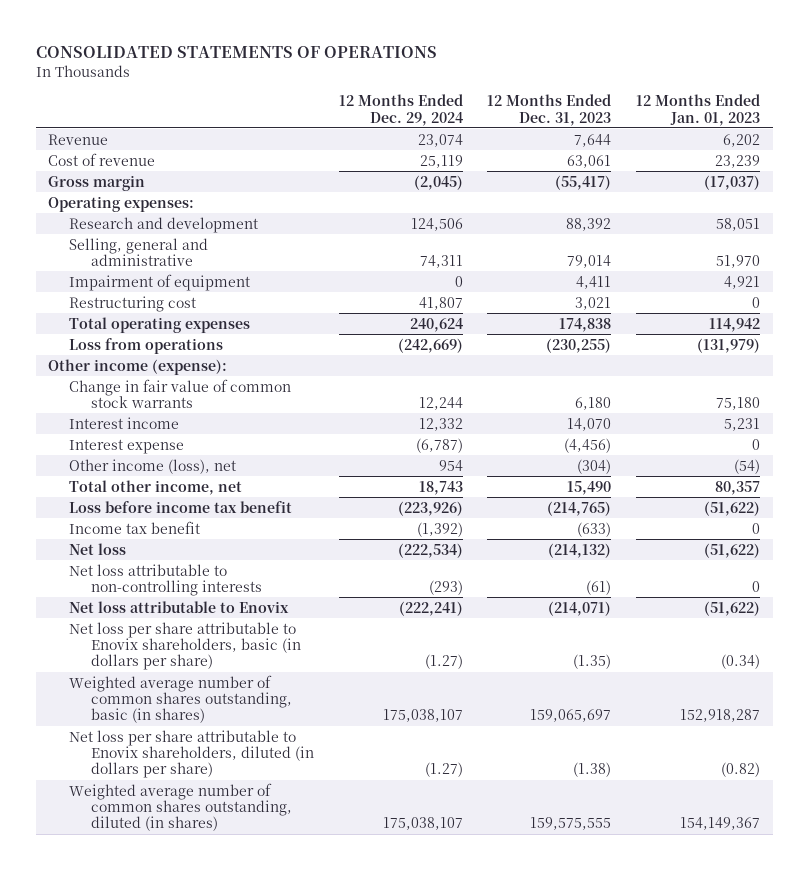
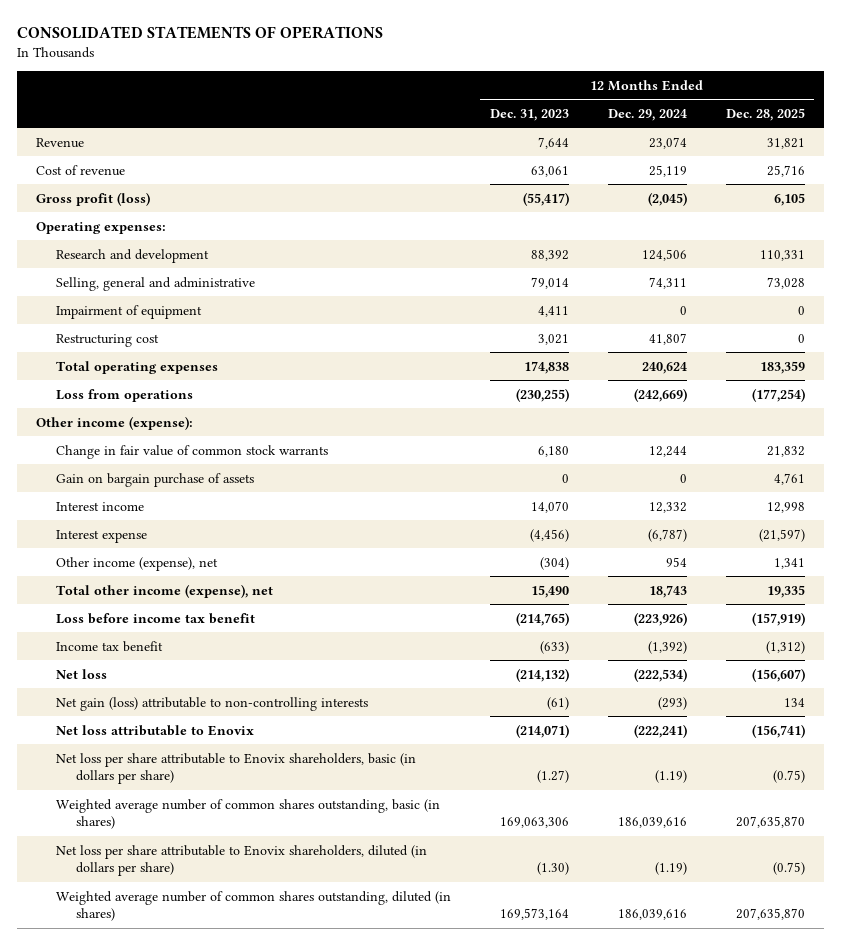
[636,94,761,126] 12 Months Ended Jan. 01, 2023 -> none
none -> [725,107,805,121] Dec. 28, 2025
[48,174,146,191] Gross margin -> [36,191,151,206] Gross profit (loss)
none -> [56,472,255,487] Gain on bargain purchase of assets
[69,458,237,474] Other income (loss), net -> [56,556,219,571] Other income (expense), net
[69,479,243,495] Total other income, net -> [56,583,274,598] Total other income (expense), net
[69,563,262,596] Net loss attributable to non-controlling interests -> [56,696,369,711] Net gain (loss) attributable to non-controlling interests
[424,654,463,670] (1.27) -> [654,770,687,784] (1.19)
[573,654,612,670] (1.35) -> [536,770,569,784] (1.27)
[382,709,463,723] 175,038,107 -> [617,817,687,829] 186,039,616
[530,709,612,723] 159,065,697 -> [499,817,569,829] 169,063,306
[424,762,463,778] (1.27) -> [654,862,687,876] (1.19)
[573,762,612,778] (1.38) -> [536,862,569,876] (1.30)
[382,817,463,831] 175,038,107 -> [617,909,687,921] 186,039,616
[530,817,612,831] 159,575,555 -> [499,908,569,921] 169,573,164

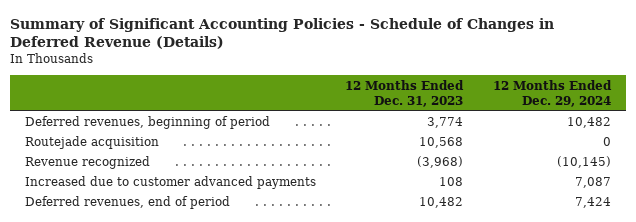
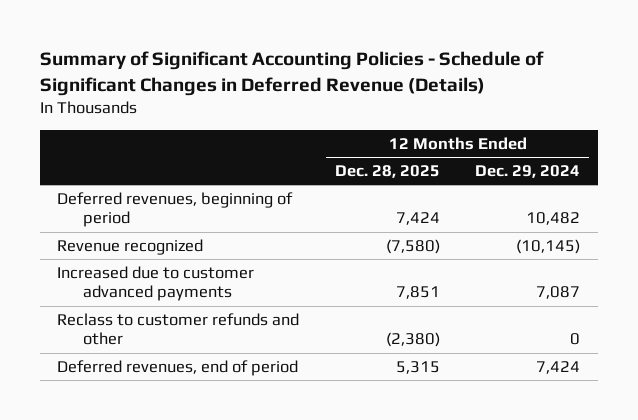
[9,17,554,50] Summary of Significant Accounting Policies - Schedule of Changes in Deferred Revenue (Details) -> [39,51,544,96] Summary of Significant Accounting Policies - Schedule of Significant Changes in Deferred Revenue (Details)
[345,79,465,107] 12 Months Ended Dec. 31, 2023 -> none
none -> [334,165,440,179] Dec. 28, 2025
[24,136,159,150] Routejade acquisition -> none
none -> [57,313,300,346] Reclass to customer refunds and other

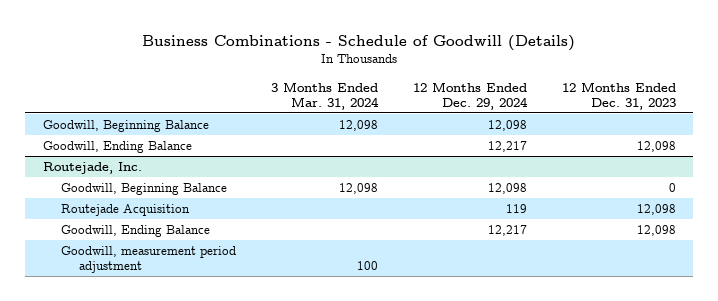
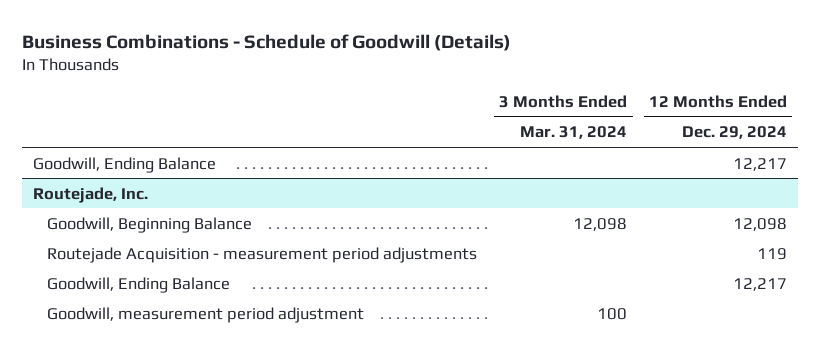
[561,81,676,111] 12 Months Ended Dec. 31, 2023 -> none
[42,119,209,132] Goodwill, Beginning Balance -> none
[60,203,190,216] Routejade Acquisition -> [47,246,478,263] Routejade Acquisition - measurement period adjustments

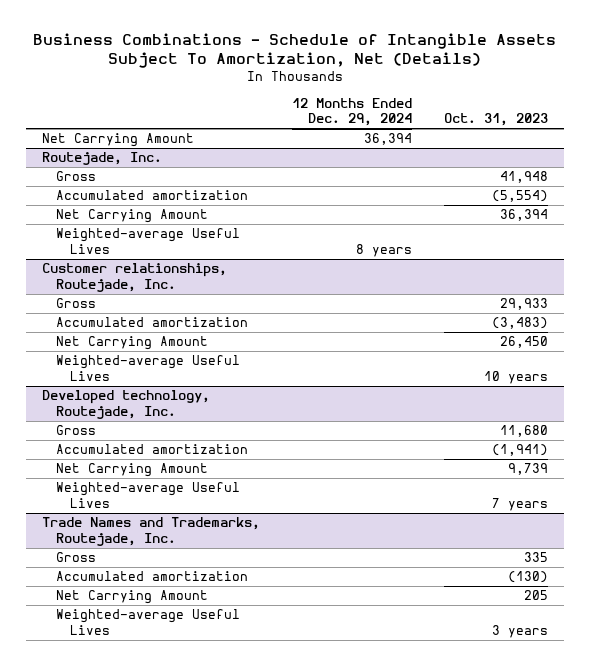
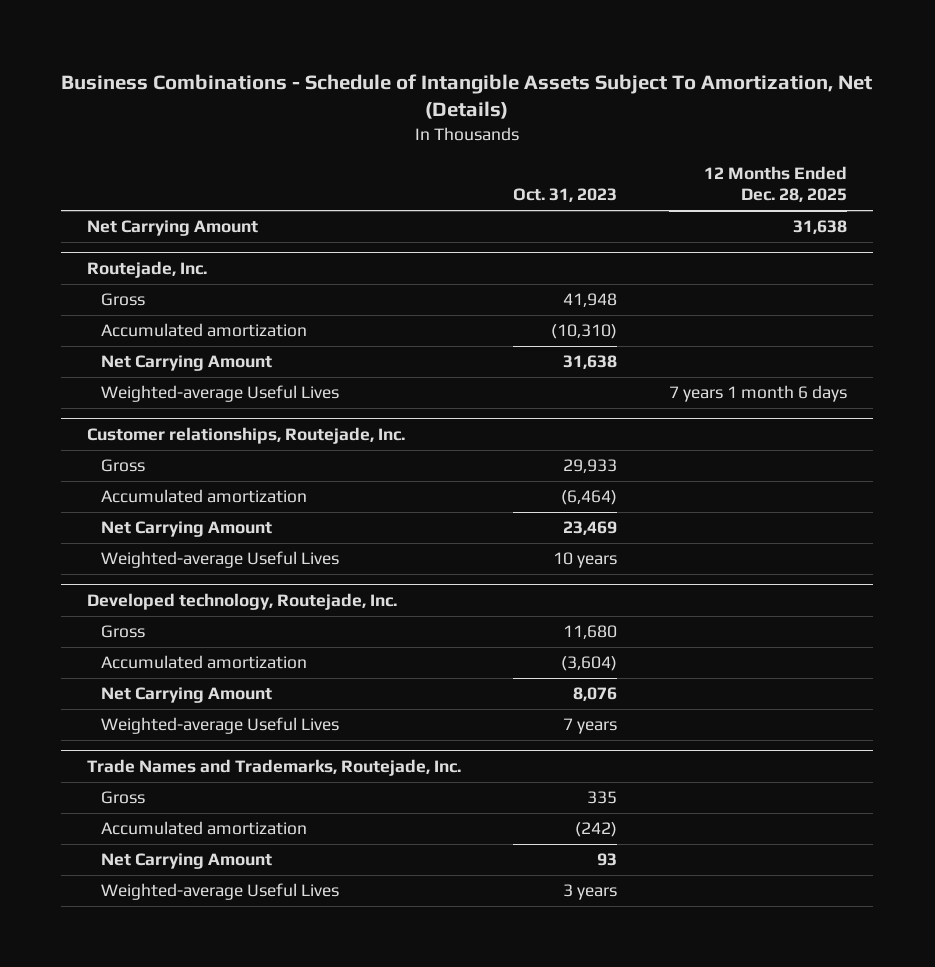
[291,97,412,127] 12 Months Ended Dec. 29, 2024 -> none
none -> [704,165,848,203] 12 Months Ended Dec. 28, 2025
[492,190,549,203] (5,554) -> [551,324,618,340] (10,310)
[500,209,549,222] 36,394 -> [563,355,618,370] 31,638
[492,317,549,330] (3,483) -> [561,490,618,506] (6,464)
[500,336,549,349] 26,450 -> [563,521,618,536] 23,469
[492,444,549,457] (1,941) -> [561,656,618,672] (3,604)
[508,463,549,476] 9,739 -> [573,687,618,702] 8,076
[508,571,549,584] (130) -> [575,822,618,838] (242)
[524,590,549,601] 205 -> [597,853,618,867] 93

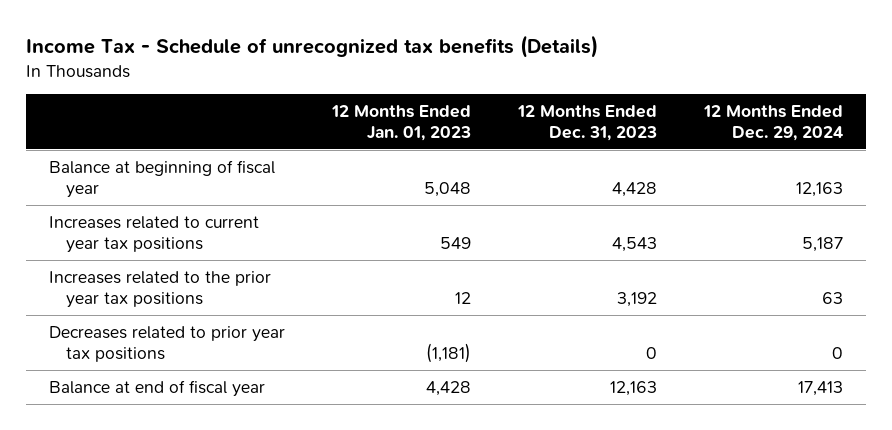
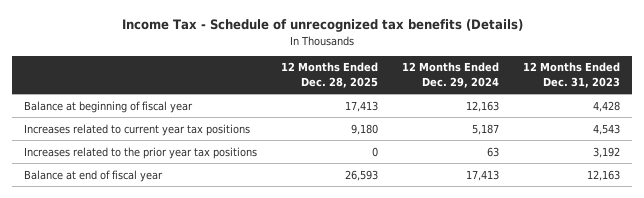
[331,104,472,141] 12 Months Ended Jan. 01, 2023 -> none
none -> [281,62,379,88] 12 Months Ended Dec. 28, 2025
[49,325,286,362] Decreases related to prior year tax positions -> none

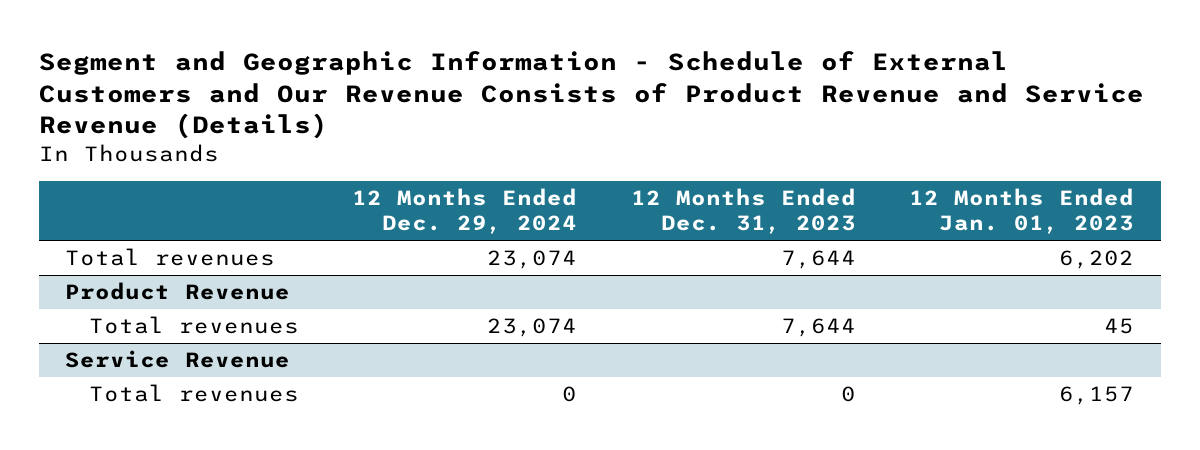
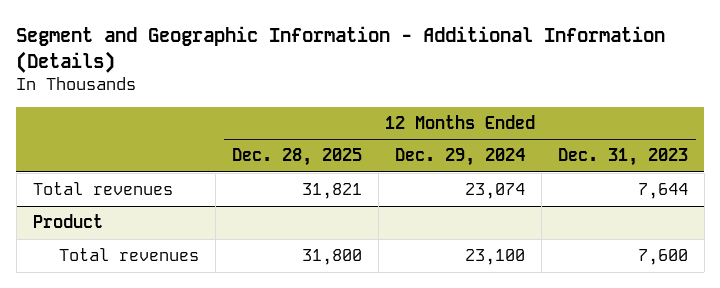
[38,51,1144,140] Segment and Geographic Information - Schedule of External Customers and Our Revenue Consists of Product Revenue and Service Revenue (Details) -> [16,25,666,73] Segment and Geographic Information - Additional Information (Details)
[909,188,1135,235] 12 Months Ended Jan. 01, 2023 -> none
none -> [231,148,362,167] Dec. 28, 2025
[65,350,291,369] Service Revenue -> none
[88,384,299,403] Total revenues -> none
[65,282,291,301] Product Revenue -> [32,214,103,229] Product
[487,318,578,338] 23,074 -> [464,249,525,266] 23,100
[780,318,856,338] 7,644 -> [637,249,688,266] 7,600

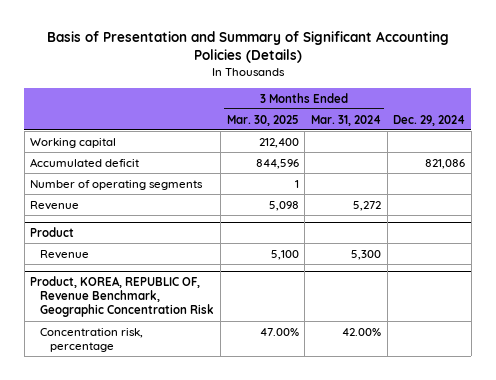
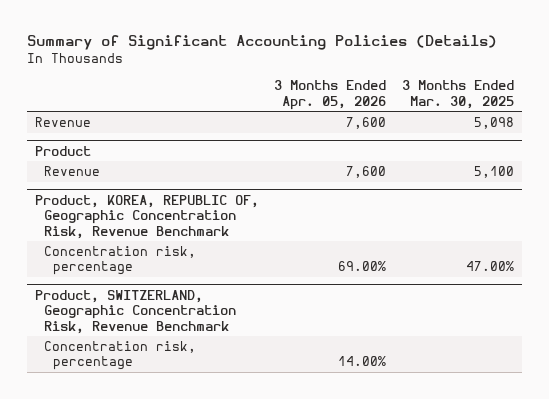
[46,31,449,64] Basis of Presentation and Summary of Significant Accounting Policies (Details) -> [26,35,497,51] Summary of Significant Accounting Policies (Details)
[310,114,381,126] Mar. 31, 2024 -> none
[393,114,466,126] Dec. 29, 2024 -> none
none -> [274,80,387,110] 3 Months Ended Apr. 05, 2026
[30,137,117,148] Working capital -> none
[30,157,140,167] Accumulated deficit -> none
[30,179,204,190] Number of operating segments -> none
[30,275,215,318] Product, KOREA, REPUBLIC OF, Revenue Benchmark, Geographic Concentration Risk -> [34,194,259,239] Product, KOREA, REPUBLIC OF, Geographic Concentration Risk, Revenue Benchmark
none -> [34,289,236,334] Product, SWITZERLAND, Geographic Concentration Risk, Revenue Benchmark
none -> [43,340,196,371] Concentration risk, percentage

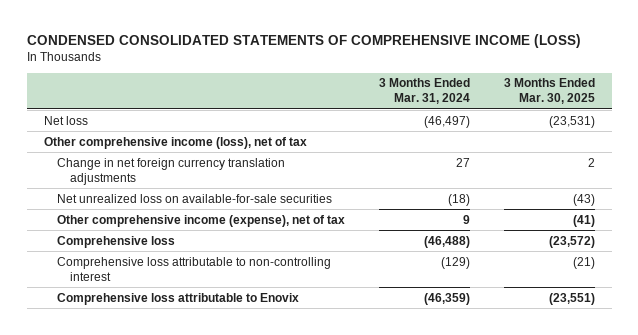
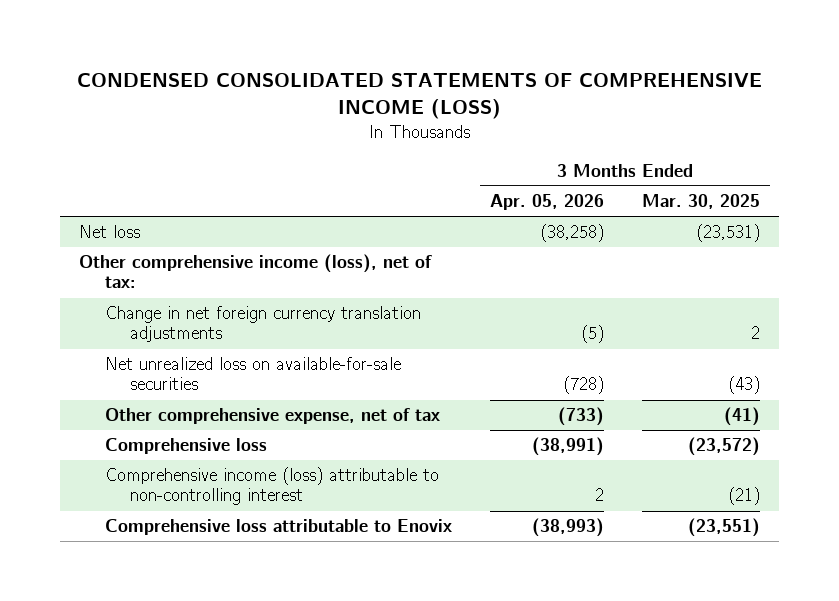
[378,78,470,105] 3 Months Ended Mar. 31, 2024 -> none
none -> [489,194,604,211] Apr. 05, 2026
[43,136,307,149] Other comprehensive income (loss), net of tax -> [79,254,433,289] Other comprehensive income (loss), net of tax:
[56,214,345,227] Other comprehensive income (expense), net of tax -> [104,408,440,425] Other comprehensive expense, net of tax
[56,256,331,281] Comprehensive loss attributable to non-controlling interest -> [104,467,439,506] Comprehensive income (loss) attributable to non-controlling interest

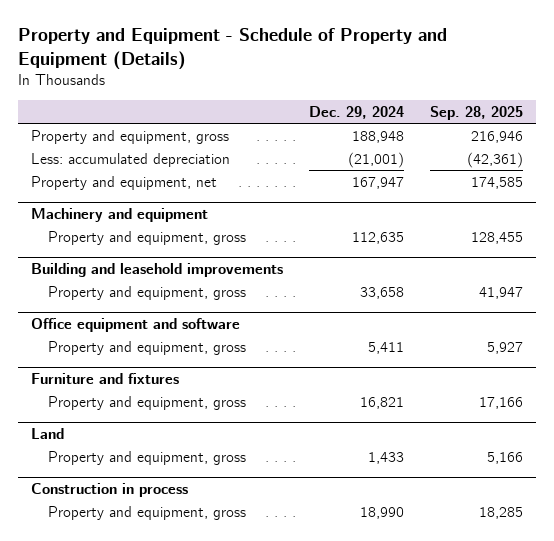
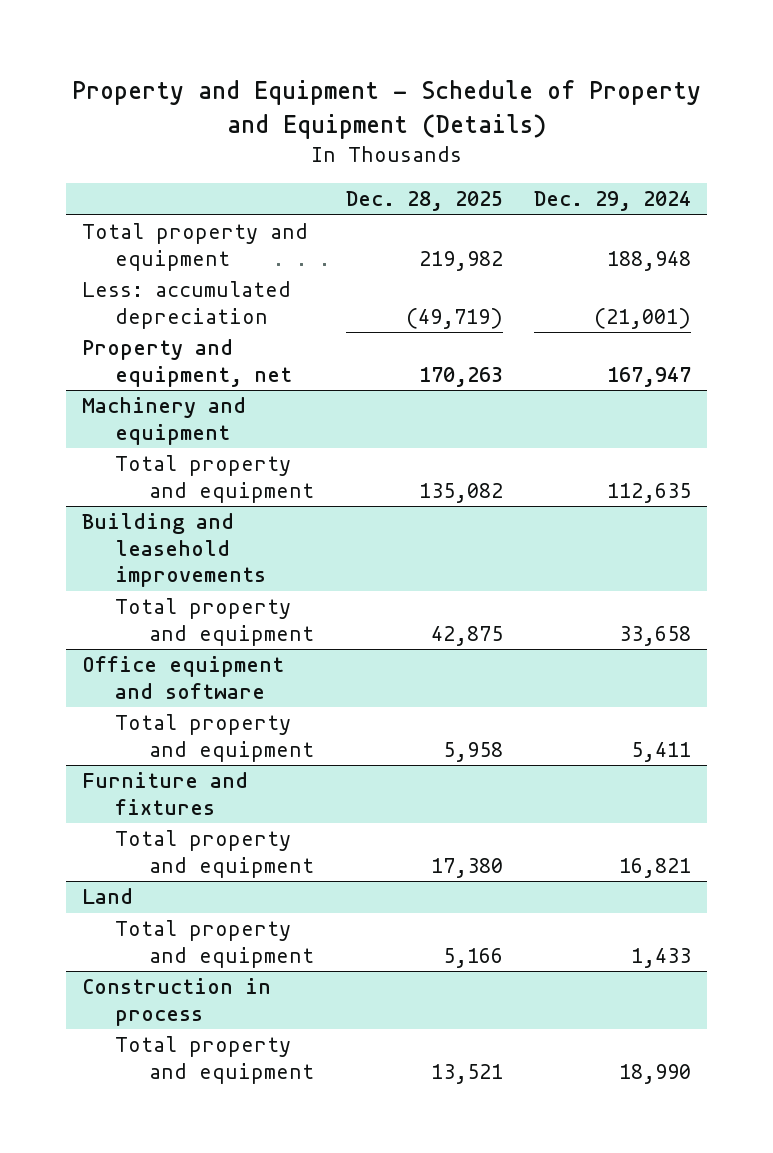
[429,105,523,120] Sep. 28, 2025 -> none
none -> [345,191,503,212] Dec. 28, 2025
[30,129,229,144] Property and equipment, gross -> [82,223,309,271] Total property and equipment
[48,230,247,245] Property and equipment, gross -> [115,455,314,503] Total property and equipment
[48,285,247,300] Property and equipment, gross -> [115,598,314,646] Total property and equipment
[48,340,247,355] Property and equipment, gross -> [115,714,314,762] Total property and equipment
[48,395,247,410] Property and equipment, gross -> [115,830,314,878] Total property and equipment
[48,450,247,465] Property and equipment, gross -> [115,920,314,968] Total property and equipment
[48,505,247,520] Property and equipment, gross -> [115,1036,314,1084] Total property and equipment

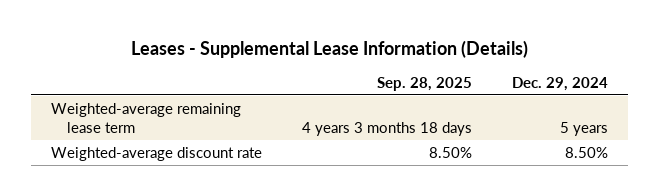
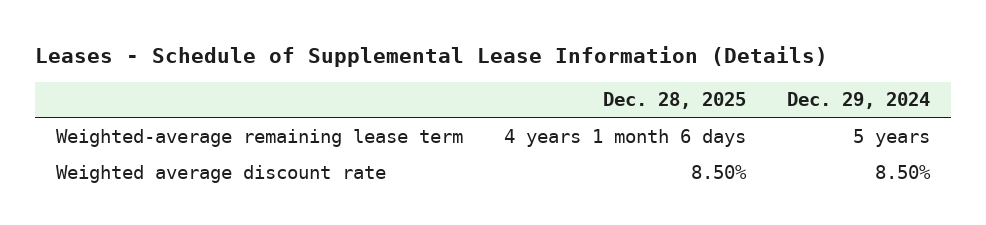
[130,39,528,58] Leases - Supplemental Lease Information (Details) -> [34,46,828,68] Leases - Schedule of Supplemental Lease Information (Details)
[377,76,473,91] Sep. 28, 2025 -> none
none -> [603,92,747,110] Dec. 28, 2025
[51,146,263,161] Weighted-average discount rate -> [55,164,386,183] Weighted average discount rate

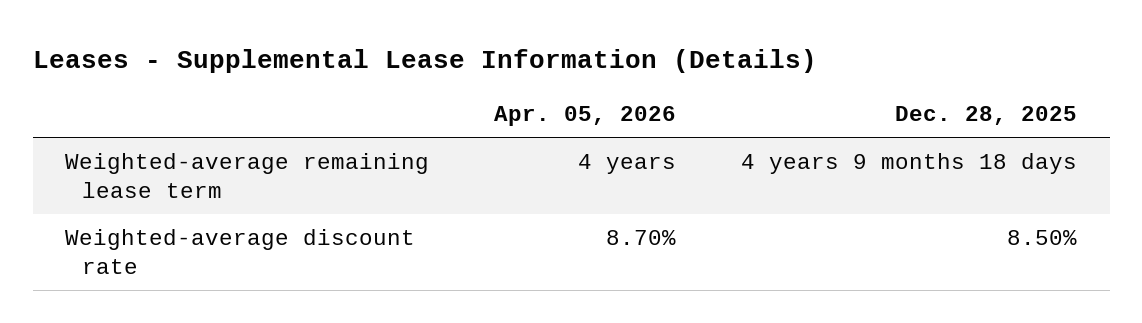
[34,46,828,68] Leases - Schedule of Supplemental Lease Information (Details) -> [32,48,817,73] Leases - Supplemental Lease Information (Details)
[787,92,931,110] Dec. 29, 2024 -> none
none -> [494,106,677,127] Apr. 05, 2026
[504,128,747,147] 4 years 1 month 6 days -> [741,153,1078,175] 4 years 9 months 18 days
[55,164,386,183] Weighted average discount rate -> [65,229,416,275] Weighted-average discount rate

